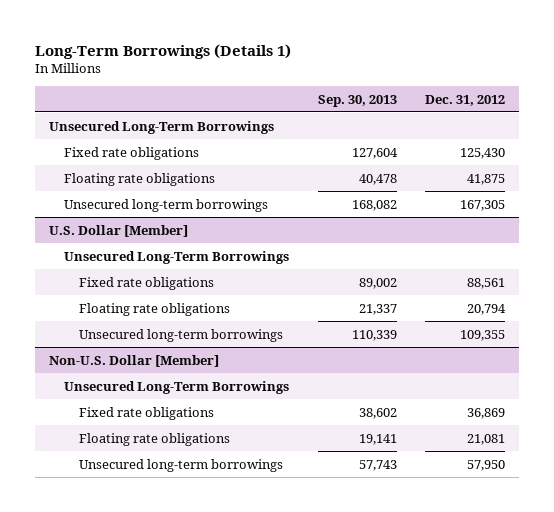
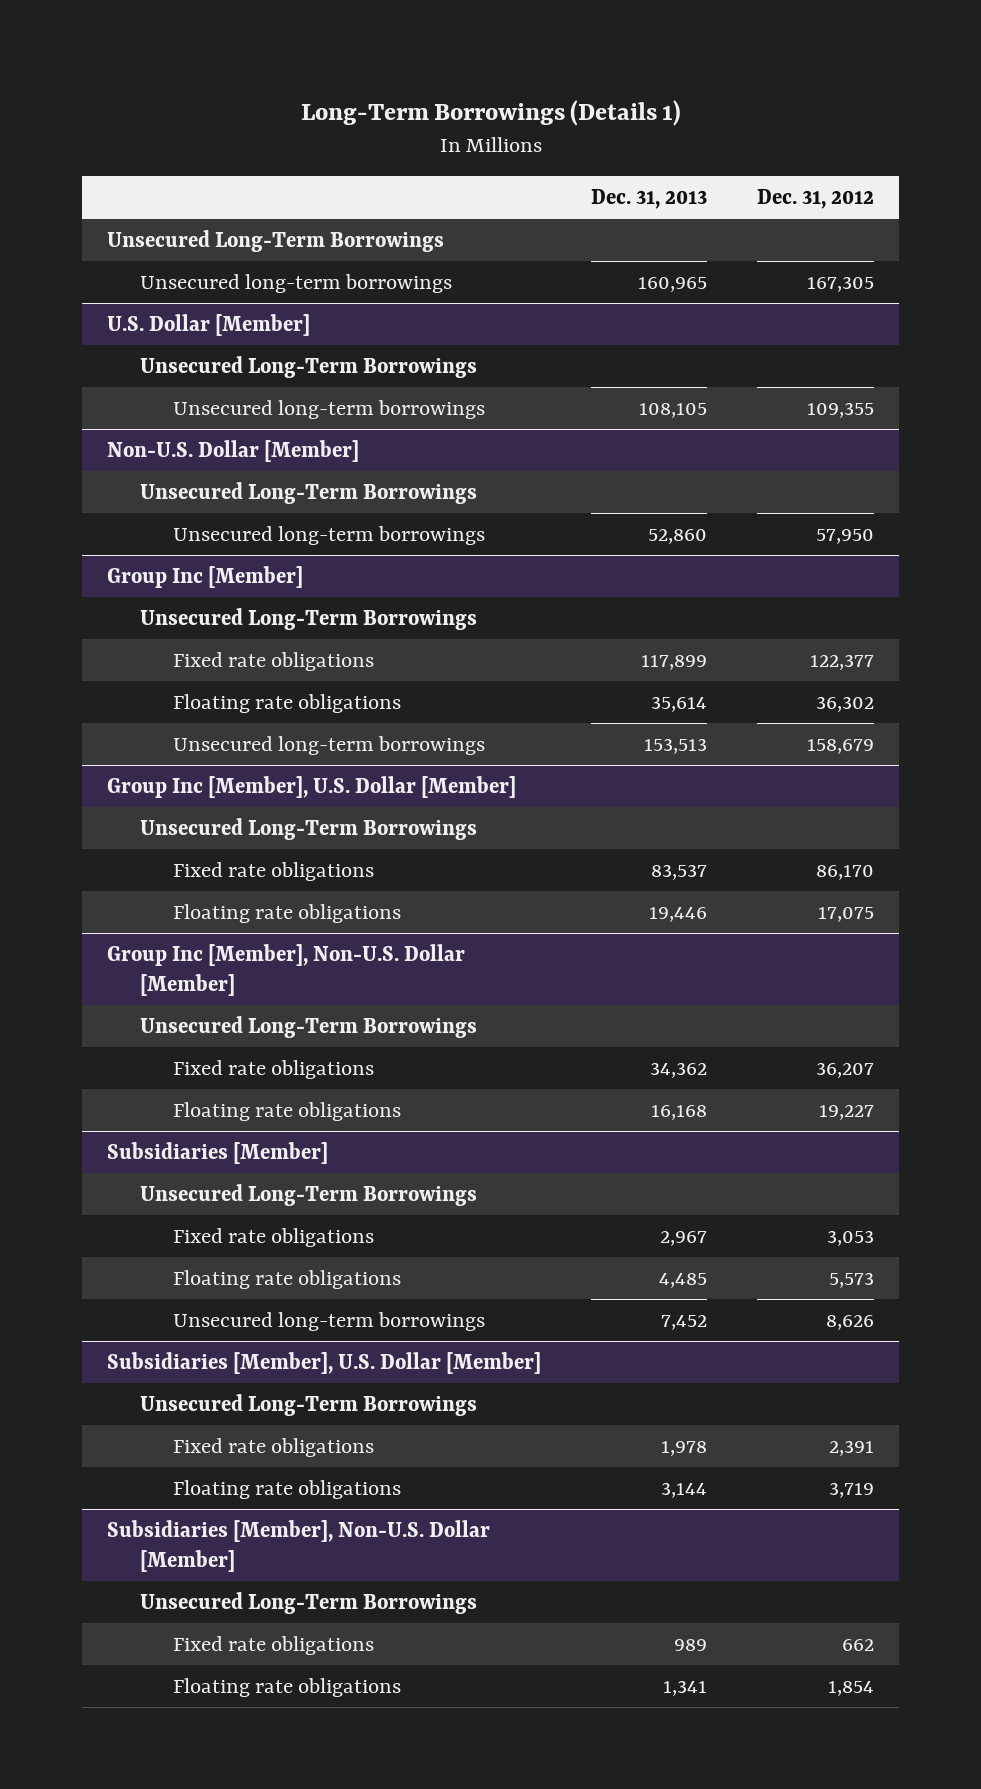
[317,94,397,107] Sep. 30, 2013 -> none
none -> [591,188,708,209] Dec. 31, 2013
[64,146,200,160] Fixed rate obligations -> none
[64,172,216,186] Floating rate obligations -> none
[79,276,215,290] Fixed rate obligations -> none
[79,302,231,316] Floating rate obligations -> none
[79,406,215,420] Fixed rate obligations -> none
[79,432,231,446] Floating rate obligations -> none
none -> [107,565,304,588] Group Inc [Member]
none -> [139,607,477,630] Unsecured Long-Term Borrowings
none -> [172,651,374,671] Fixed rate obligations
none -> [172,693,401,713] Floating rate obligations
none -> [172,735,485,755] Unsecured long-term borrowings
none -> [107,775,517,798] Group Inc [Member], U.S. Dollar [Member]
none -> [139,817,477,840] Unsecured Long-Term Borrowings
none -> [172,861,374,881] Fixed rate obligations
none -> [172,903,401,923] Floating rate obligations
none -> [107,943,466,996] Group Inc [Member], Non-U.S. Dollar [Member]
none -> [139,1015,477,1038] Unsecured Long-Term Borrowings
none -> [172,1059,374,1079] Fixed rate obligations
none -> [172,1101,401,1121] Floating rate obligations
none -> [107,1141,329,1164] Subsidiaries [Member]
none -> [139,1183,477,1206] Unsecured Long-Term Borrowings
none -> [172,1227,374,1247] Fixed rate obligations
none -> [172,1269,401,1289] Floating rate obligations
none -> [172,1311,485,1331] Unsecured long-term borrowings
none -> [107,1351,542,1374] Subsidiaries [Member], U.S. Dollar [Member]
none -> [139,1393,477,1416] Unsecured Long-Term Borrowings
none -> [172,1437,374,1457] Fixed rate obligations
none -> [172,1479,401,1499] Floating rate obligations
none -> [107,1519,491,1572] Subsidiaries [Member], Non-U.S. Dollar [Member]
none -> [139,1591,477,1614] Unsecured Long-Term Borrowings
none -> [172,1635,374,1655] Fixed rate obligations
none -> [172,1677,401,1697] Floating rate obligations

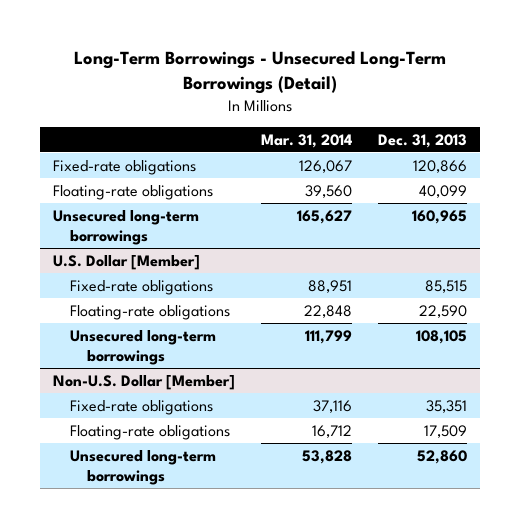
[300,99,681,126] Long-Term Borrowings (Details 1) -> [73,51,446,95] Long-Term Borrowings - Unsecured Long-Term Borrowings (Detail)
[756,188,874,209] Dec. 31, 2012 -> none
none -> [260,133,352,148] Mar. 31, 2014
[107,229,445,252] Unsecured Long-Term Borrowings -> none
none -> [52,159,196,175] Fixed-rate obligations
none -> [52,184,213,200] Floating-rate obligations
[139,355,477,378] Unsecured Long-Term Borrowings -> none
none -> [69,279,213,295] Fixed-rate obligations
none -> [69,304,230,320] Floating-rate obligations
[139,481,477,504] Unsecured Long-Term Borrowings -> none
none -> [69,399,213,415] Fixed-rate obligations
none -> [69,424,230,440] Floating-rate obligations
[107,565,304,588] Group Inc [Member] -> none
[139,607,477,630] Unsecured Long-Term Borrowings -> none
[172,651,374,671] Fixed rate obligations -> none
[172,693,401,713] Floating rate obligations -> none
[172,735,485,755] Unsecured long-term borrowings -> none
[107,775,517,798] Group Inc [Member], U.S. Dollar [Member] -> none
[139,817,477,840] Unsecured Long-Term Borrowings -> none
[172,861,374,881] Fixed rate obligations -> none
[172,903,401,923] Floating rate obligations -> none
[107,943,466,996] Group Inc [Member], Non-U.S. Dollar [Member] -> none
[139,1015,477,1038] Unsecured Long-Term Borrowings -> none
[172,1059,374,1079] Fixed rate obligations -> none
[172,1101,401,1121] Floating rate obligations -> none
[107,1141,329,1164] Subsidiaries [Member] -> none
[139,1183,477,1206] Unsecured Long-Term Borrowings -> none
[172,1227,374,1247] Fixed rate obligations -> none
[172,1269,401,1289] Floating rate obligations -> none
[172,1311,485,1331] Unsecured long-term borrowings -> none
[107,1351,542,1374] Subsidiaries [Member], U.S. Dollar [Member] -> none
[139,1393,477,1416] Unsecured Long-Term Borrowings -> none
[172,1437,374,1457] Fixed rate obligations -> none
[172,1479,401,1499] Floating rate obligations -> none
[107,1519,491,1572] Subsidiaries [Member], Non-U.S. Dollar [Member] -> none
[139,1591,477,1614] Unsecured Long-Term Borrowings -> none
[172,1635,374,1655] Fixed rate obligations -> none
[172,1677,401,1697] Floating rate obligations -> none

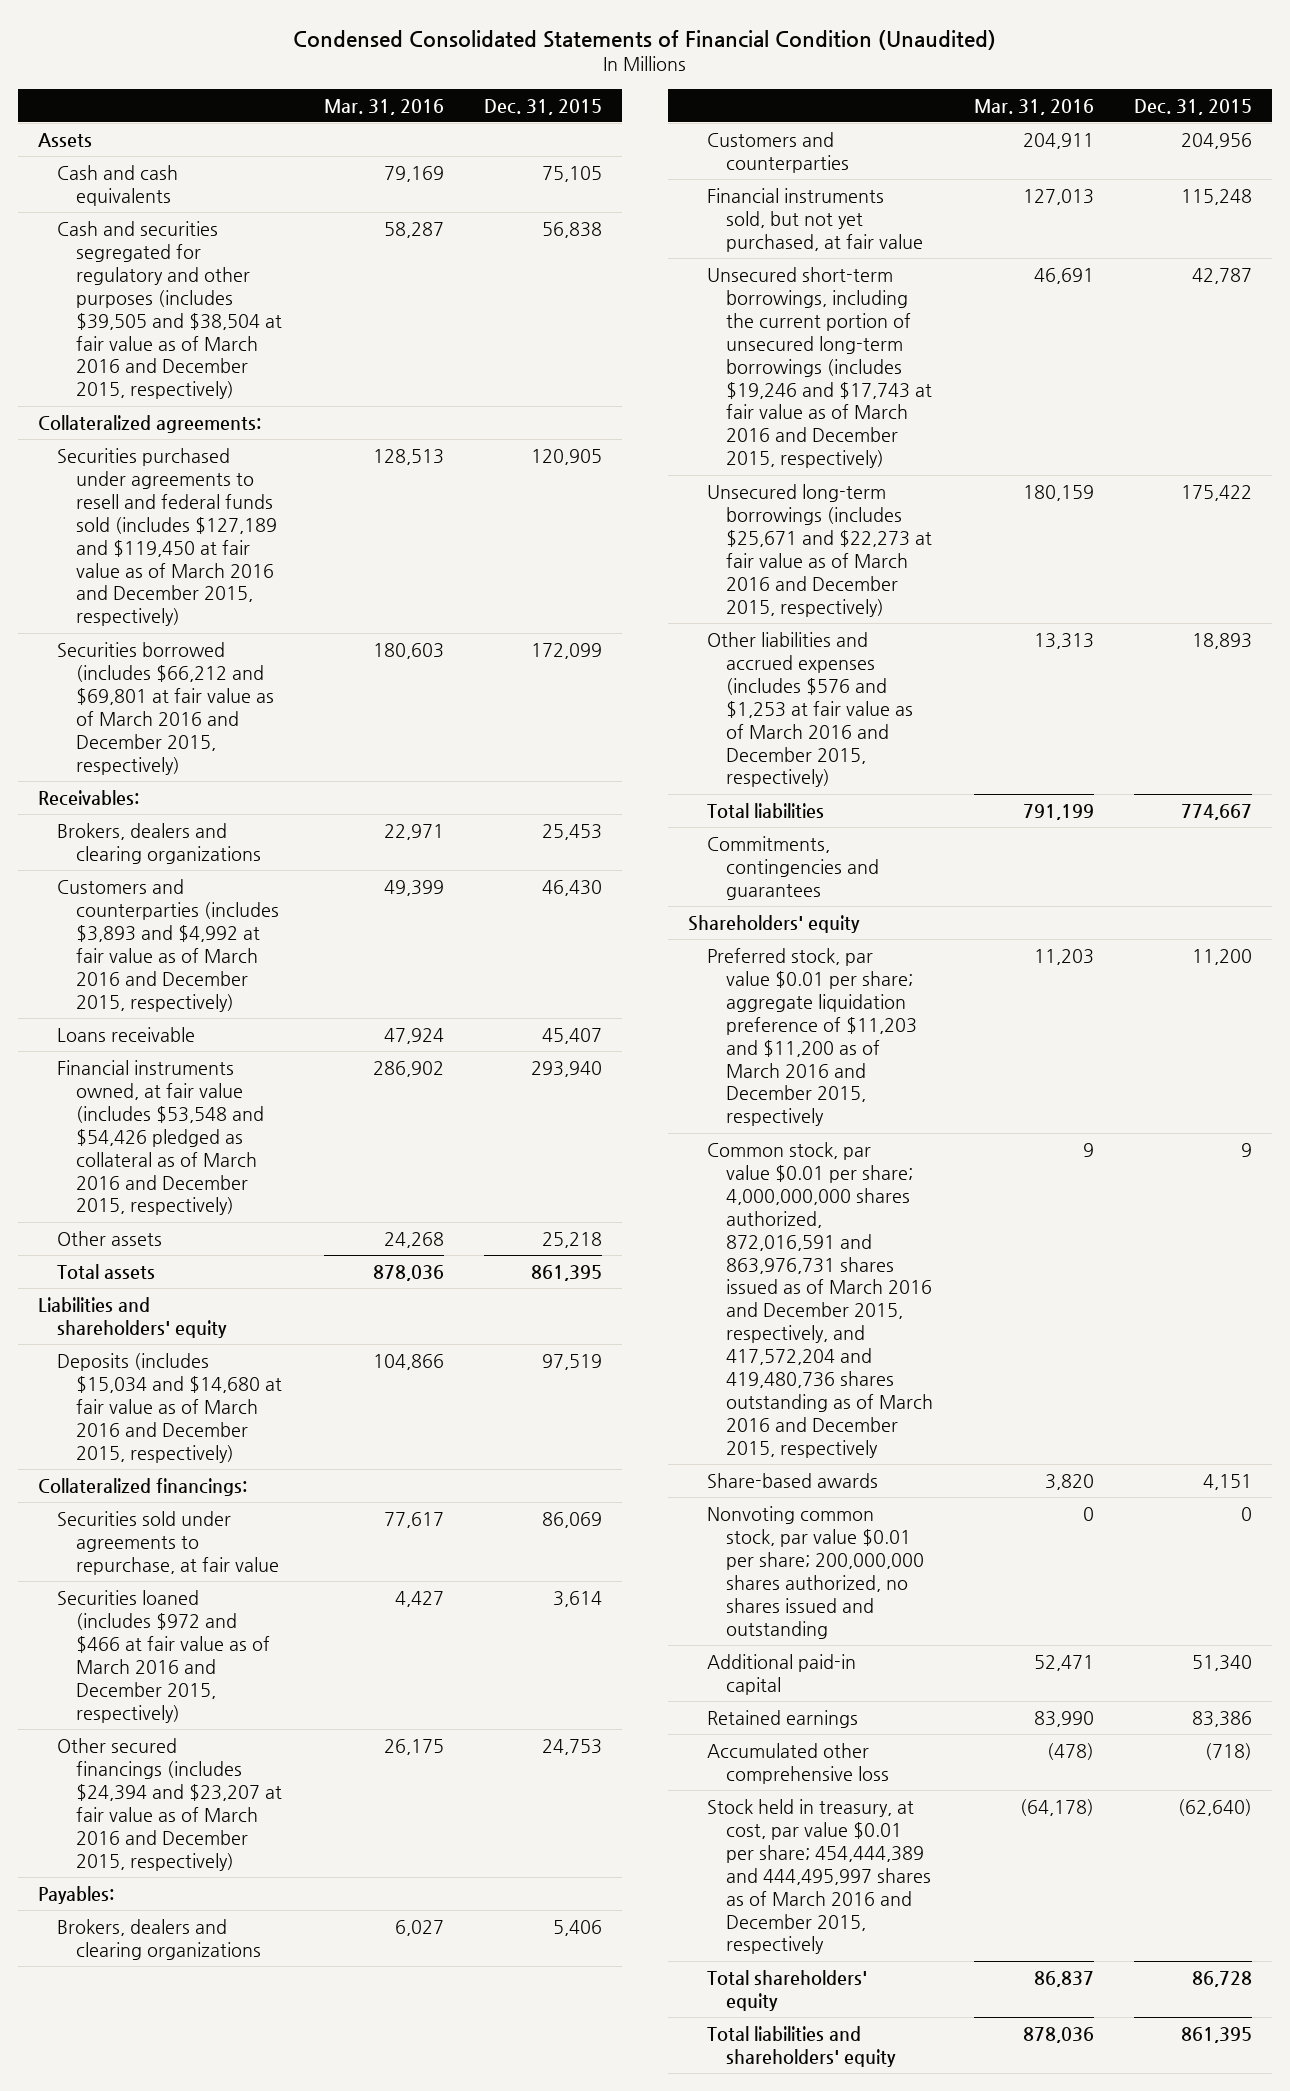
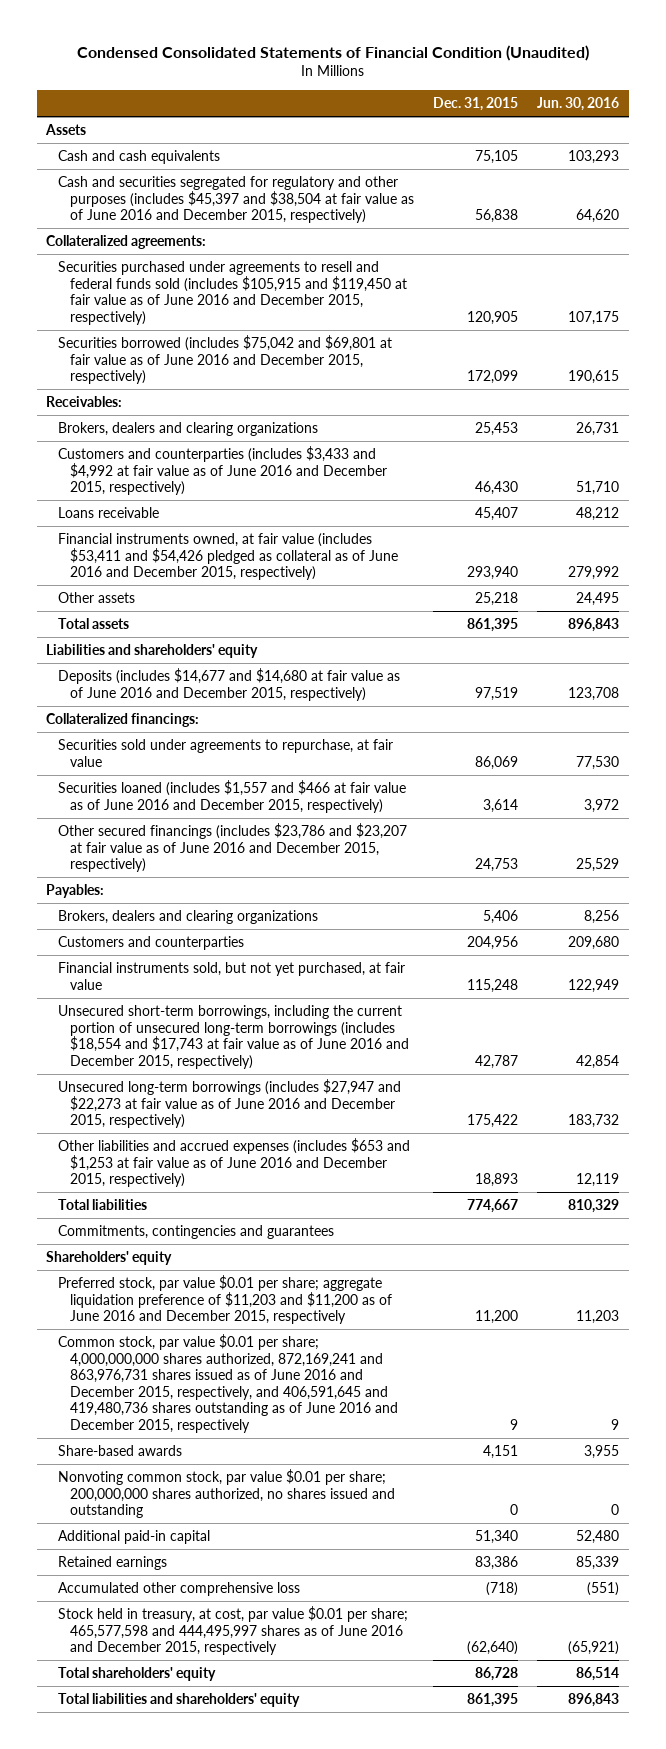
[323,98,444,115] Mar. 31, 2016 -> none
none -> [537,97,620,112] Jun. 30, 2016
[57,220,282,400] Cash and securities segregated for regulatory and other purposes (includes $39,505 and $38,504 at fair value as of March 2016 and December 2015, respectively) -> [58,176,415,224] Cash and securities segregated for regulatory and other purposes (includes $45,397 and $38,504 at fair value as of June 2016 and December 2015, respectively)
[57,447,277,627] Securities purchased under agreements to resell and federal funds sold (includes $127,189 and $119,450 at fair value as of March 2016 and December 2015, respectively) -> [58,261,408,325] Securities purchased under agreements to resell and federal funds sold (includes $105,915 and $119,450 at fair value as of June 2016 and December 2015, respectively)
[57,641,274,775] Securities borrowed (includes $66,212 and $69,801 at fair value as of March 2016 and December 2015, respectively) -> [58,335,393,385] Securities borrowed (includes $75,042 and $69,801 at fair value as of June 2016 and December 2015, respectively)
[57,878,279,1012] Customers and counterparties (includes $3,893 and $4,992 at fair value as of March 2016 and December 2015, respectively) -> [58,446,388,496] Customers and counterparties (includes $3,433 and $4,992 at fair value as of June 2016 and December 2015, respectively)
[57,1059,264,1216] Financial instruments owned, at fair value (includes $53,548 and $54,426 pledged as collateral as of March 2016 and December 2015, respectively) -> [58,533,399,581] Financial instruments owned, at fair value (includes $53,411 and $54,426 pledged as collateral as of June 2016 and December 2015, respectively)
[57,1352,282,1463] Deposits (includes $15,034 and $14,680 at fair value as of March 2016 and December 2015, respectively) -> [58,668,401,701] Deposits (includes $14,677 and $14,680 at fair value as of June 2016 and December 2015, respectively)
[57,1589,270,1723] Securities loaned (includes $972 and $466 at fair value as of March 2016 and December 2015, respectively) -> [58,780,407,813] Securities loaned (includes $1,557 and $466 at fair value as of June 2016 and December 2015, respectively)
[57,1737,282,1871] Other secured financings (includes $24,394 and $23,207 at fair value as of March 2016 and December 2015, respectively) -> [58,823,408,873] Other secured financings (includes $23,786 and $23,207 at fair value as of June 2016 and December 2015, respectively)
[707,266,932,469] Unsecured short-term borrowings, including the current portion of unsecured long-term borrowings (includes $19,246 and $17,743 at fair value as of March 2016 and December 2015, respectively) -> [58,1005,410,1069] Unsecured short-term borrowings, including the current portion of unsecured long-term borrowings (includes $18,554 and $17,743 at fair value as of June 2016 and December 2015, respectively)
[707,483,932,617] Unsecured long-term borrowings (includes $25,671 and $22,273 at fair value as of March 2016 and December 2015, respectively) -> [58,1079,402,1129] Unsecured long-term borrowings (includes $27,947 and $22,273 at fair value as of June 2016 and December 2015, respectively)
[707,631,913,788] Other liabilities and accrued expenses (includes $576 and $1,253 at fair value as of March 2016 and December 2015, respectively) -> [58,1138,411,1188] Other liabilities and accrued expenses (includes $653 and $1,253 at fair value as of June 2016 and December 2015, respectively)
[707,947,917,1127] Preferred stock, par value $0.01 per share; aggregate liquidation preference of $11,203 and $11,200 as of March 2016 and December 2015, respectively -> [58,1275,393,1325] Preferred stock, par value $0.01 per share; aggregate liquidation preference of $11,203 and $11,200 as of June 2016 and December 2015, respectively
[707,1141,933,1458] Common stock, par value $0.01 per share; 4,000,000,000 shares authorized, 872,016,591 and 863,976,731 shares issued as of March 2016 and December 2015, respectively, and 417,572,204 and 419,480,736 shares outstanding as of March 2016 and December 2015, respectively -> [58,1334,399,1433] Common stock, par value $0.01 per share; 4,000,000,000 shares authorized, 872,169,241 and 863,976,731 shares issued as of June 2016 and December 2015, respectively, and 406,591,645 and 419,480,736 shares outstanding as of June 2016 and December 2015, respectively
[707,1798,931,1955] Stock held in treasury, at cost, par value $0.01 per share; 454,444,389 and 444,495,997 shares as of March 2016 and December 2015, respectively -> [58,1606,409,1656] Stock held in treasury, at cost, par value $0.01 per share; 465,577,598 and 444,495,997 shares as of June 2016 and December 2015, respectively

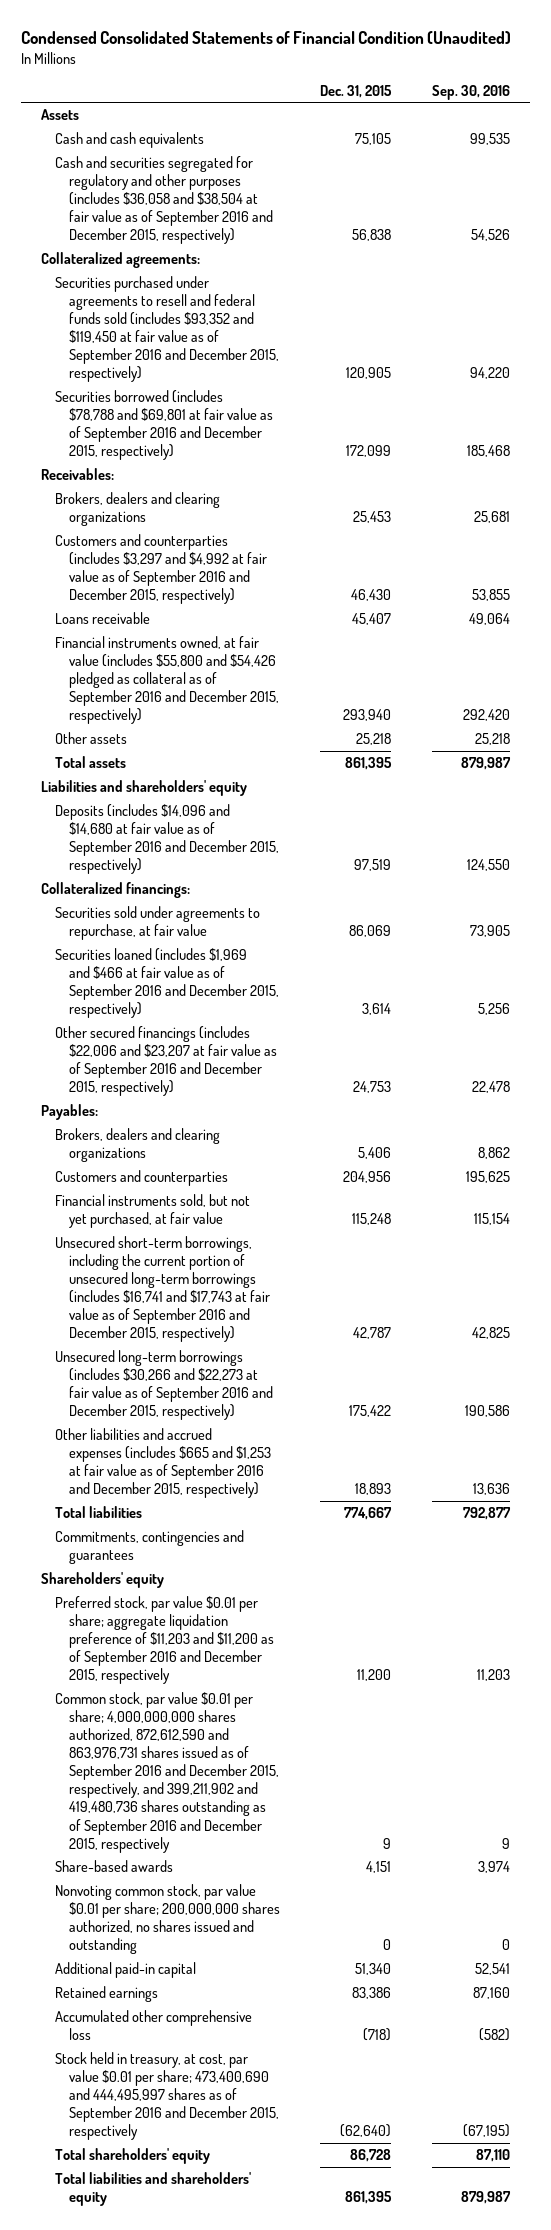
[537,97,620,112] Jun. 30, 2016 -> none
none -> [431,84,510,100] Sep. 30, 2016
[58,176,415,224] Cash and securities segregated for regulatory and other purposes (includes $45,397 and $38,504 at fair value as of June 2016 and December 2015, respectively) -> [54,156,273,245] Cash and securities segregated for regulatory and other purposes (includes $36,058 and $38,504 at fair value as of September 2016 and December 2015, respectively)
[58,261,408,325] Securities purchased under agreements to resell and federal funds sold (includes $105,915 and $119,450 at fair value as of June 2016 and December 2015, respectively) -> [54,276,279,383] Securities purchased under agreements to resell and federal funds sold (includes $93,352 and $119,450 at fair value as of September 2016 and December 2015, respectively)
[58,335,393,385] Securities borrowed (includes $75,042 and $69,801 at fair value as of June 2016 and December 2015, respectively) -> [54,390,273,461] Securities borrowed (includes $78,788 and $69,801 at fair value as of September 2016 and December 2015, respectively)
[58,446,388,496] Customers and counterparties (includes $3,433 and $4,992 at fair value as of June 2016 and December 2015, respectively) -> [54,534,267,605] Customers and counterparties (includes $3,297 and $4,992 at fair value as of September 2016 and December 2015, respectively)
[58,533,399,581] Financial instruments owned, at fair value (includes $53,411 and $54,426 pledged as collateral as of June 2016 and December 2015, respectively) -> [54,636,279,725] Financial instruments owned, at fair value (includes $55,800 and $54,426 pledged as collateral as of September 2016 and December 2015, respectively)
[58,668,401,701] Deposits (includes $14,677 and $14,680 at fair value as of June 2016 and December 2015, respectively) -> [54,804,279,875] Deposits (includes $14,096 and $14,680 at fair value as of September 2016 and December 2015, respectively)
[58,780,407,813] Securities loaned (includes $1,557 and $466 at fair value as of June 2016 and December 2015, respectively) -> [54,948,279,1019] Securities loaned (includes $1,969 and $466 at fair value as of September 2016 and December 2015, respectively)
[58,823,408,873] Other secured financings (includes $23,786 and $23,207 at fair value as of June 2016 and December 2015, respectively) -> [54,1026,277,1097] Other secured financings (includes $22,006 and $23,207 at fair value as of September 2016 and December 2015, respectively)
[58,1005,410,1069] Unsecured short-term borrowings, including the current portion of unsecured long-term borrowings (includes $18,554 and $17,743 at fair value as of June 2016 and December 2015, respectively) -> [54,1236,270,1343] Unsecured short-term borrowings, including the current portion of unsecured long-term borrowings (includes $16,741 and $17,743 at fair value as of September 2016 and December 2015, respectively)
[58,1079,402,1129] Unsecured long-term borrowings (includes $27,947 and $22,273 at fair value as of June 2016 and December 2015, respectively) -> [54,1350,273,1421] Unsecured long-term borrowings (includes $30,266 and $22,273 at fair value as of September 2016 and December 2015, respectively)
[58,1138,411,1188] Other liabilities and accrued expenses (includes $653 and $1,253 at fair value as of June 2016 and December 2015, respectively) -> [54,1428,271,1499] Other liabilities and accrued expenses (includes $665 and $1,253 at fair value as of September 2016 and December 2015, respectively)
[58,1275,393,1325] Preferred stock, par value $0.01 per share; aggregate liquidation preference of $11,203 and $11,200 as of June 2016 and December 2015, respectively -> [54,1596,274,1685] Preferred stock, par value $0.01 per share; aggregate liquidation preference of $11,203 and $11,200 as of September 2016 and December 2015, respectively
[58,1334,399,1433] Common stock, par value $0.01 per share; 4,000,000,000 shares authorized, 872,169,241 and 863,976,731 shares issued as of June 2016 and December 2015, respectively, and 406,591,645 and 419,480,736 shares outstanding as of June 2016 and December 2015, respectively -> [54,1692,279,1853] Common stock, par value $0.01 per share; 4,000,000,000 shares authorized, 872,612,590 and 863,976,731 shares issued as of September 2016 and December 2015, respectively, and 399,211,902 and 419,480,736 shares outstanding as of September 2016 and December 2015, respectively
[58,1606,409,1656] Stock held in treasury, at cost, par value $0.01 per share; 465,577,598 and 444,495,997 shares as of June 2016 and December 2015, respectively -> [54,2052,279,2141] Stock held in treasury, at cost, par value $0.01 per share; 473,400,690 and 444,495,997 shares as of September 2016 and December 2015, respectively

